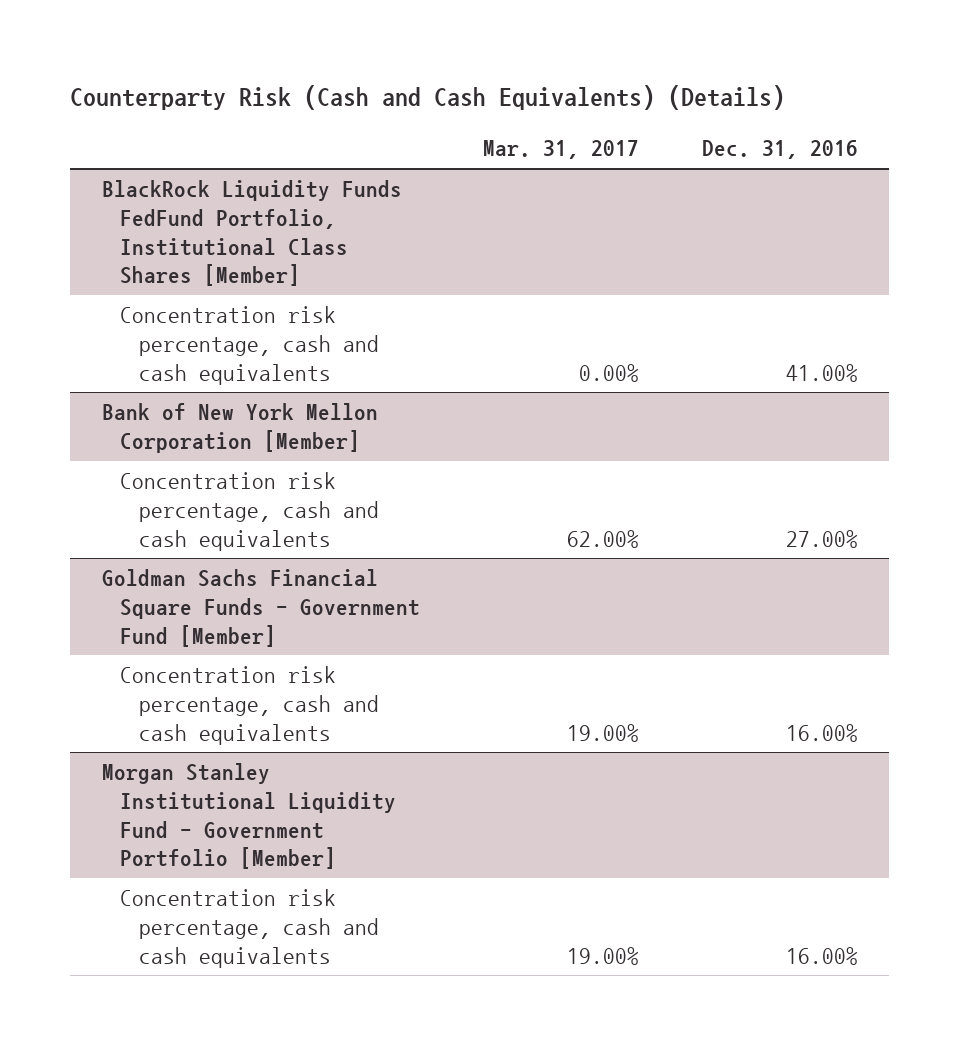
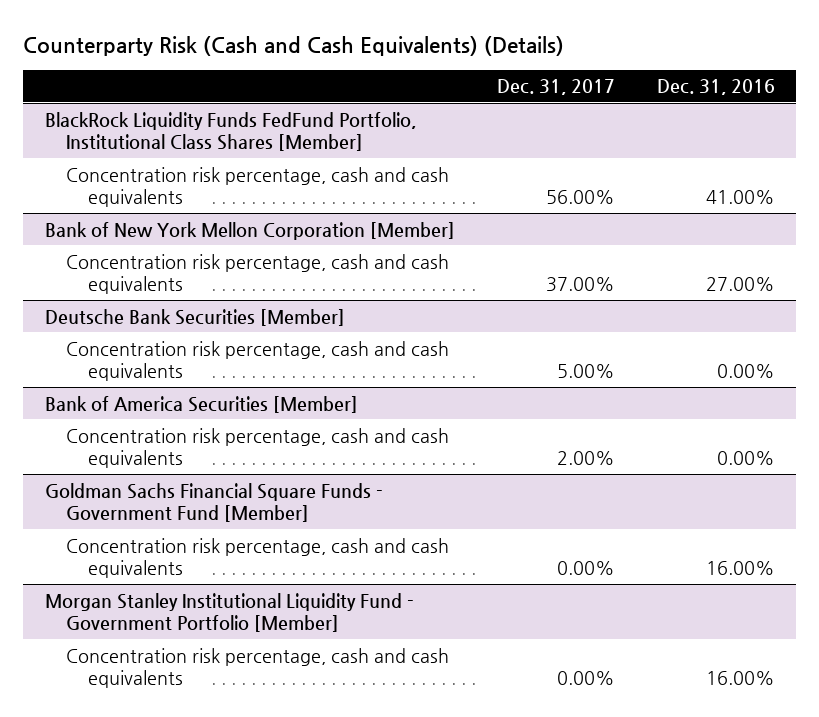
[483,140,640,160] Mar. 31, 2017 -> none
none -> [496,79,615,96] Dec. 31, 2017
none -> [44,308,345,326] Deutsche Bank Securities [Member]
none -> [66,340,450,381] Concentration risk percentage, cash and cash equivalents
none -> [44,395,358,413] Bank of America Securities [Member]
none -> [66,427,450,468] Concentration risk percentage, cash and cash equivalents

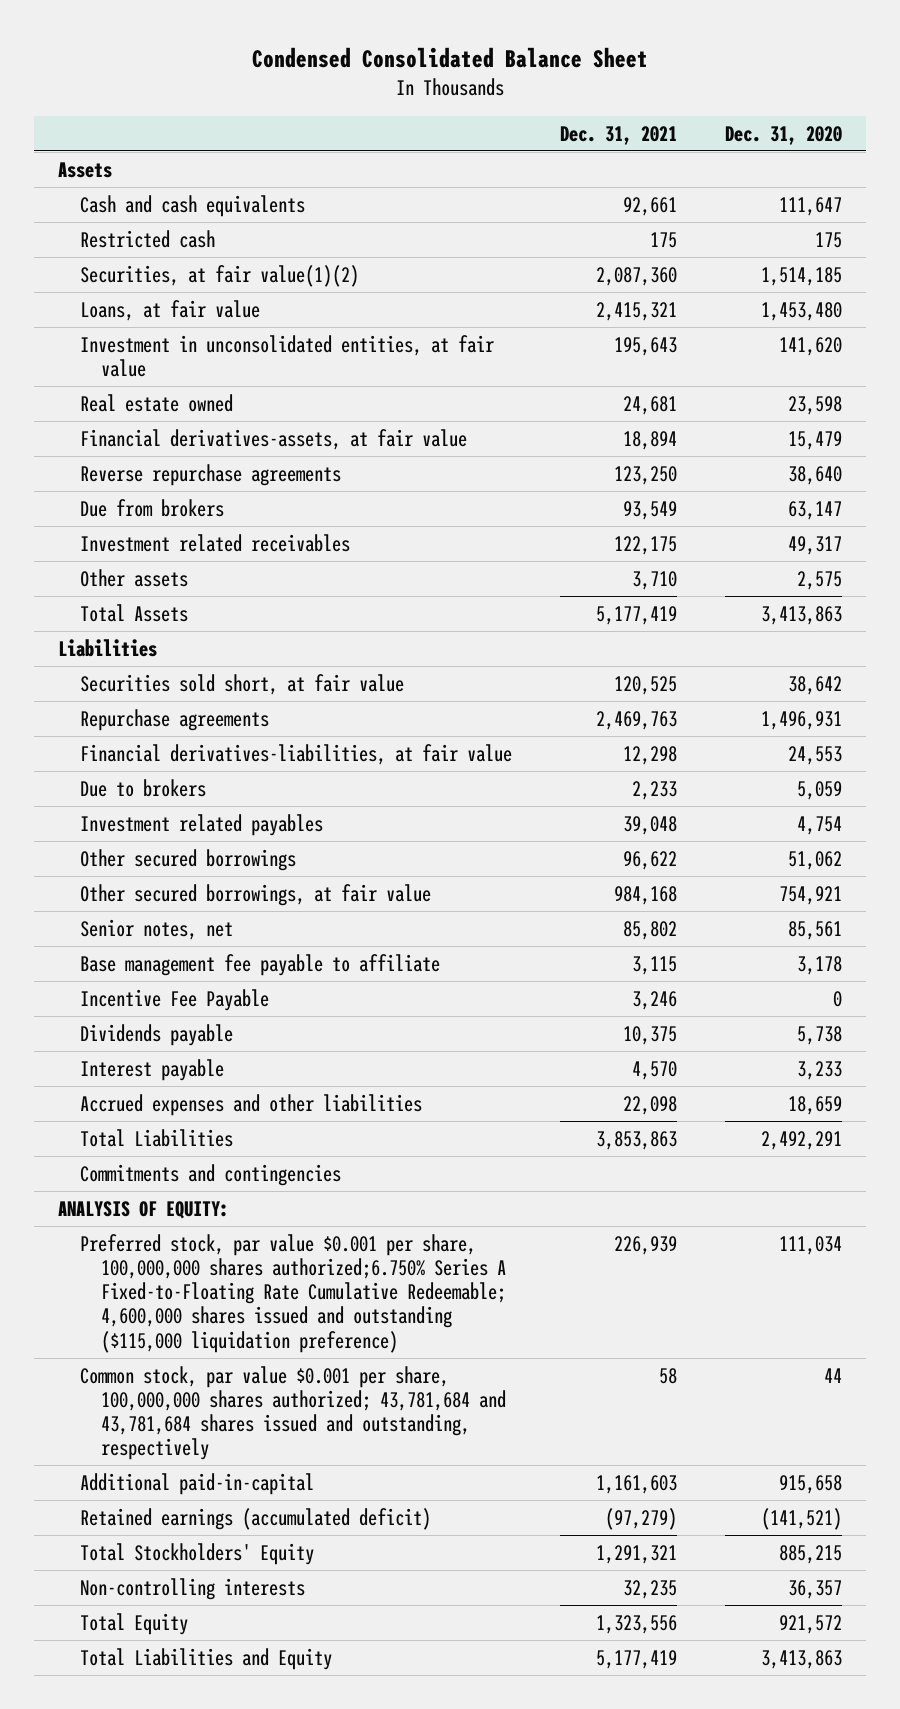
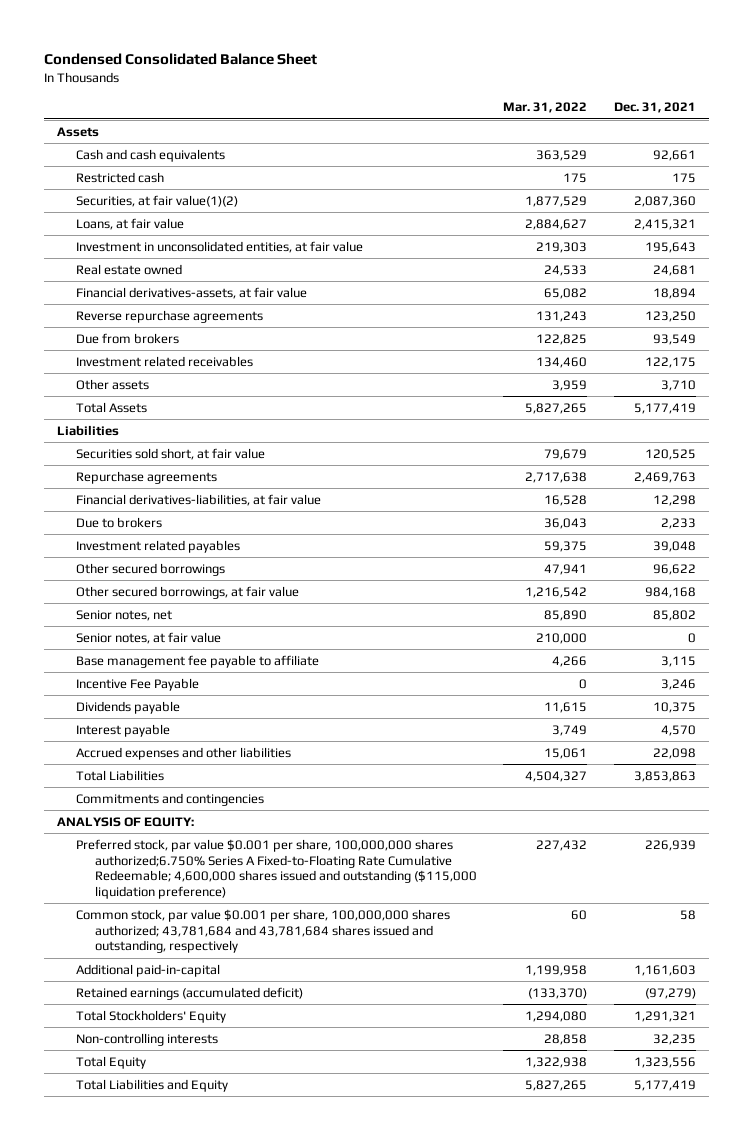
[724,125,842,145] Dec. 31, 2020 -> none
none -> [503,102,588,114] Mar. 31, 2022
none -> [76,631,222,644] Senior notes, at fair value

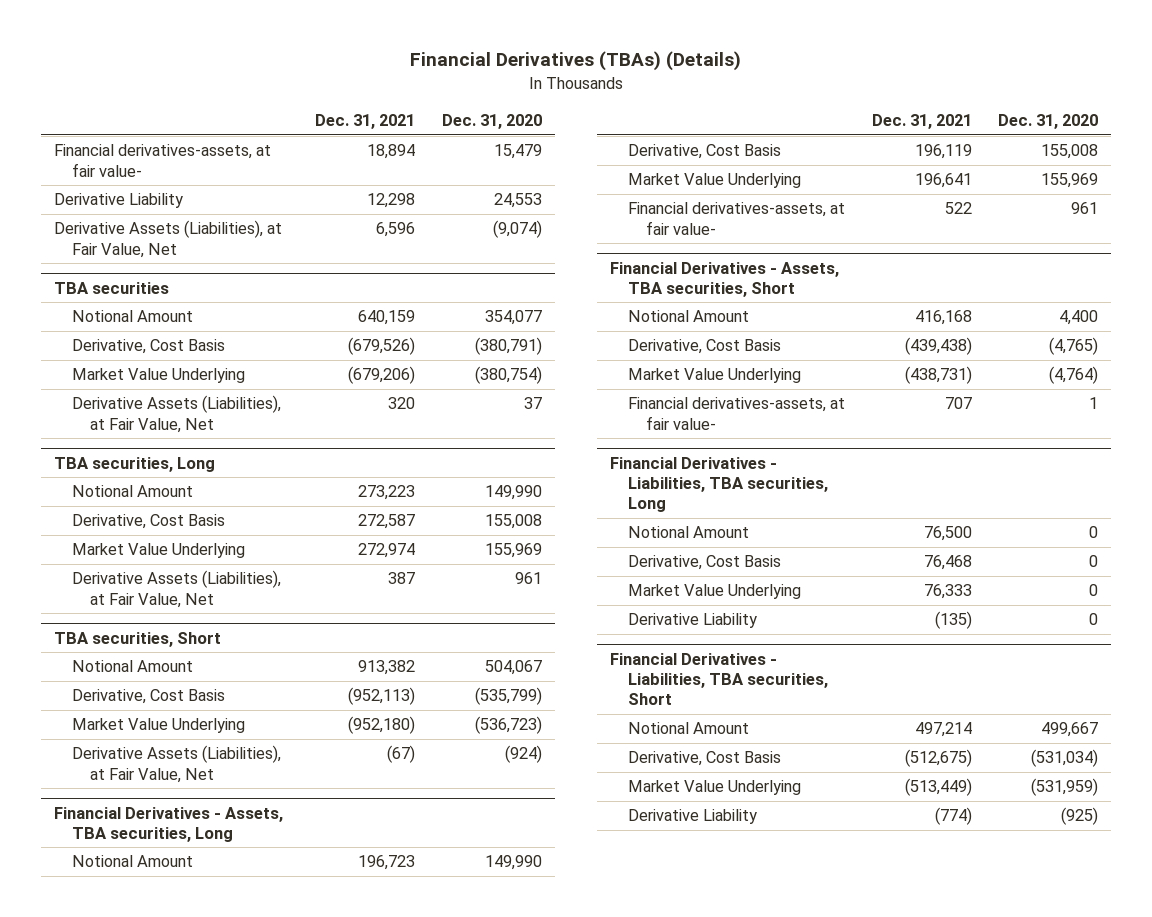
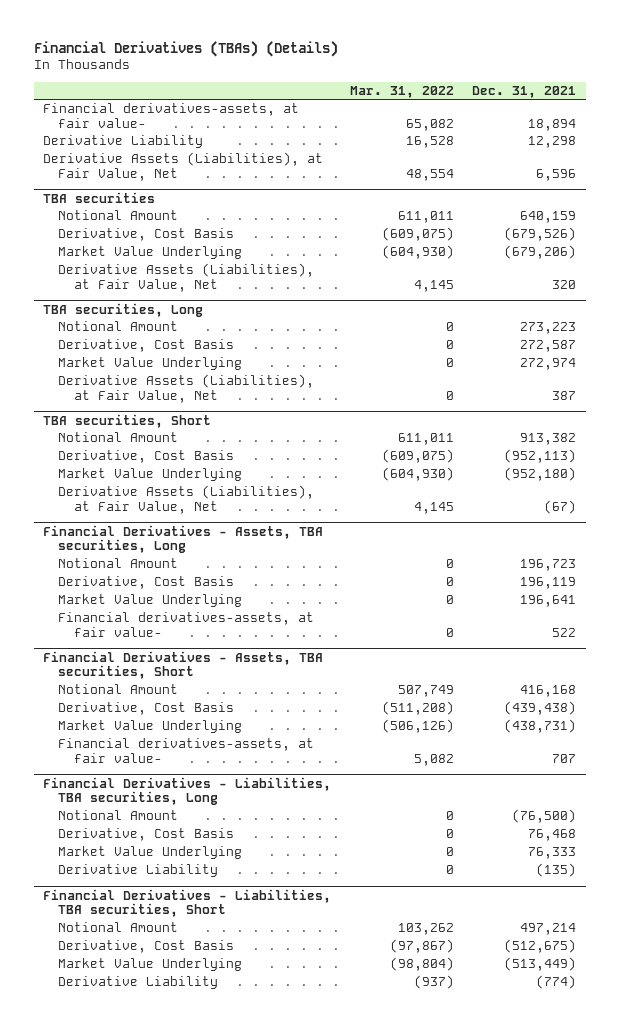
[441,114,542,130] Dec. 31, 2020 -> none
none -> [349,85,454,98] Mar. 31, 2022
[923,526,972,542] 76,500 -> [512,809,577,824] (76,500)

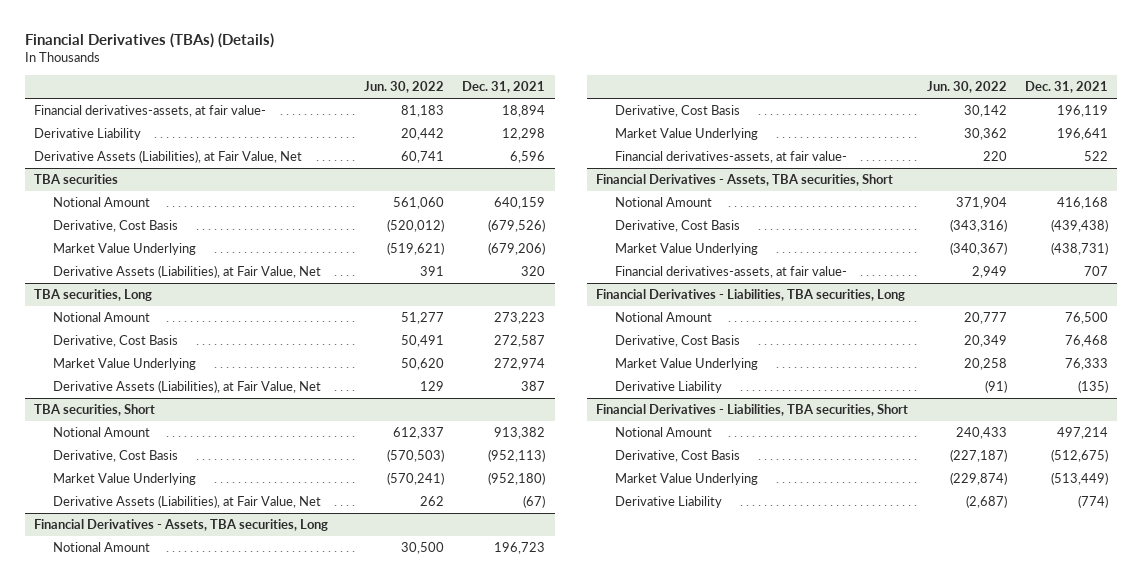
[349,85,454,98] Mar. 31, 2022 -> none
none -> [364,81,445,94] Jun. 30, 2022
[512,809,577,824] (76,500) -> [1065,312,1109,325] 76,500

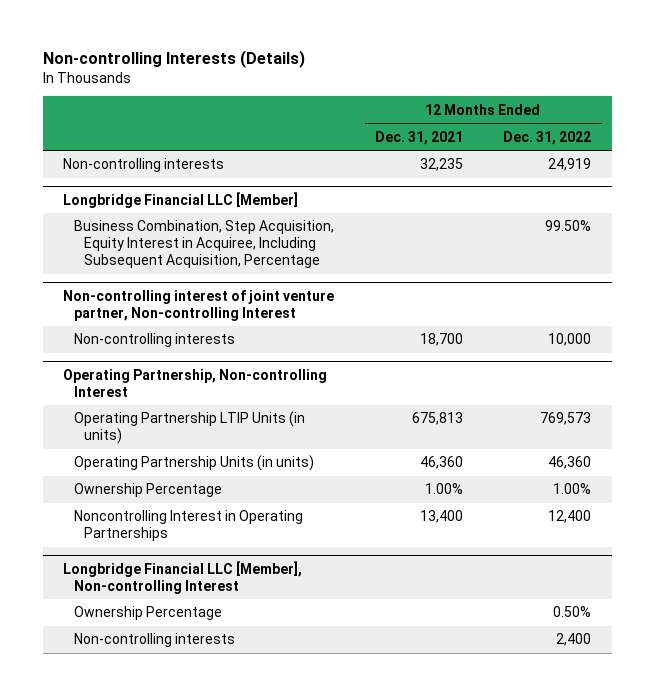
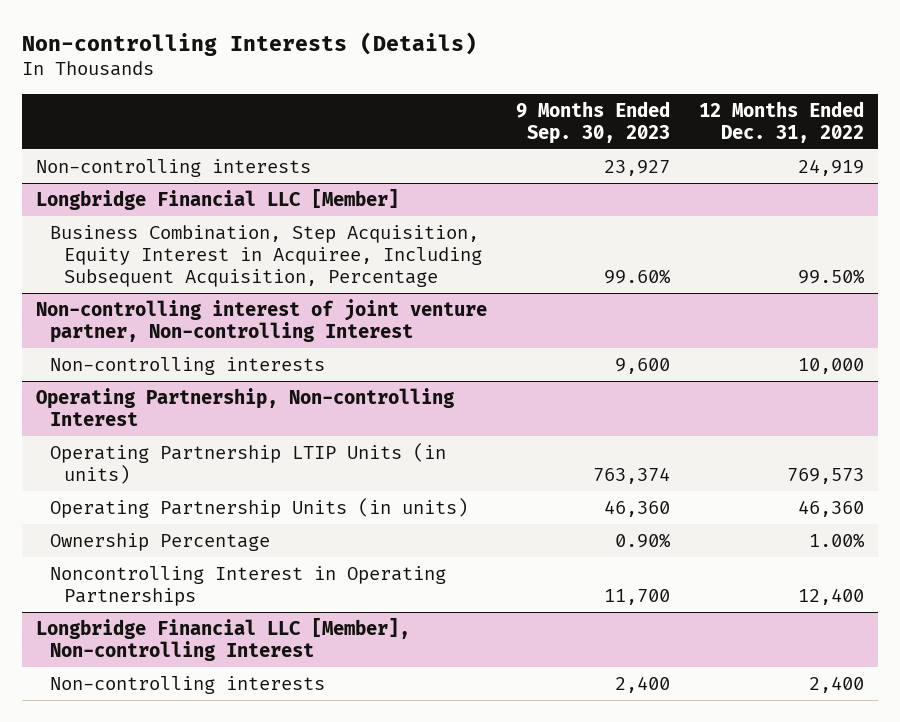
[374,130,463,145] Dec. 31, 2021 -> none
none -> [516,100,671,144] 9 Months Ended Sep. 30, 2023
[73,606,222,621] Ownership Percentage -> none

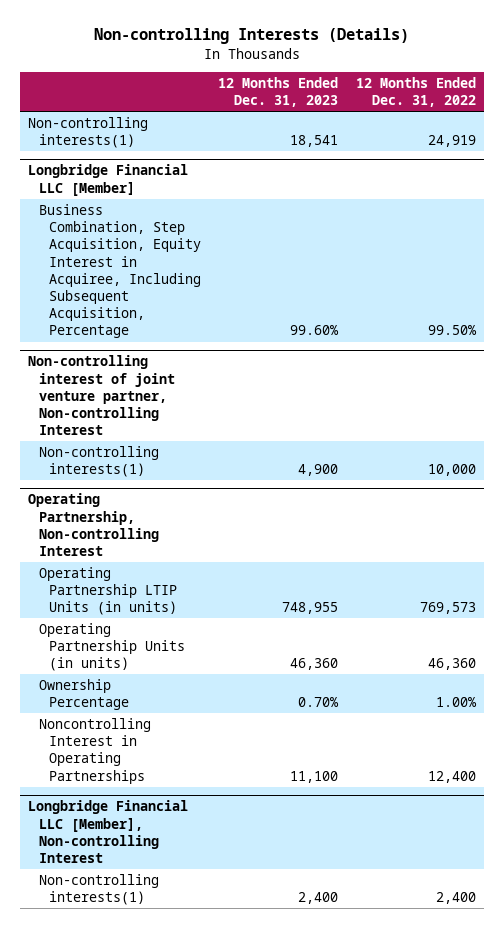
[516,100,671,144] 9 Months Ended Sep. 30, 2023 -> none
none -> [218,77,339,108] 12 Months Ended Dec. 31, 2023
[36,159,312,178] Non-controlling interests -> [28,116,149,149] Non-controlling interests(1)
[50,357,326,376] Non-controlling interests -> [38,445,159,478] Non-controlling interests(1)
[50,676,326,695] Non-controlling interests -> [38,873,159,906] Non-controlling interests(1)

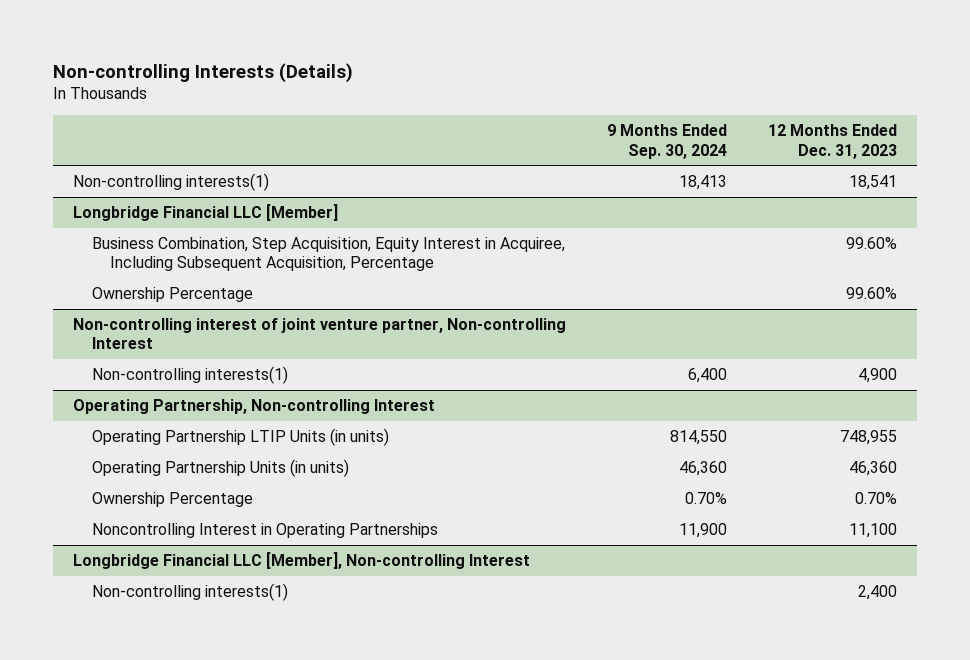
[355,77,476,108] 12 Months Ended Dec. 31, 2022 -> none
none -> [606,124,727,159] 9 Months Ended Sep. 30, 2024
none -> [91,286,253,302] Ownership Percentage

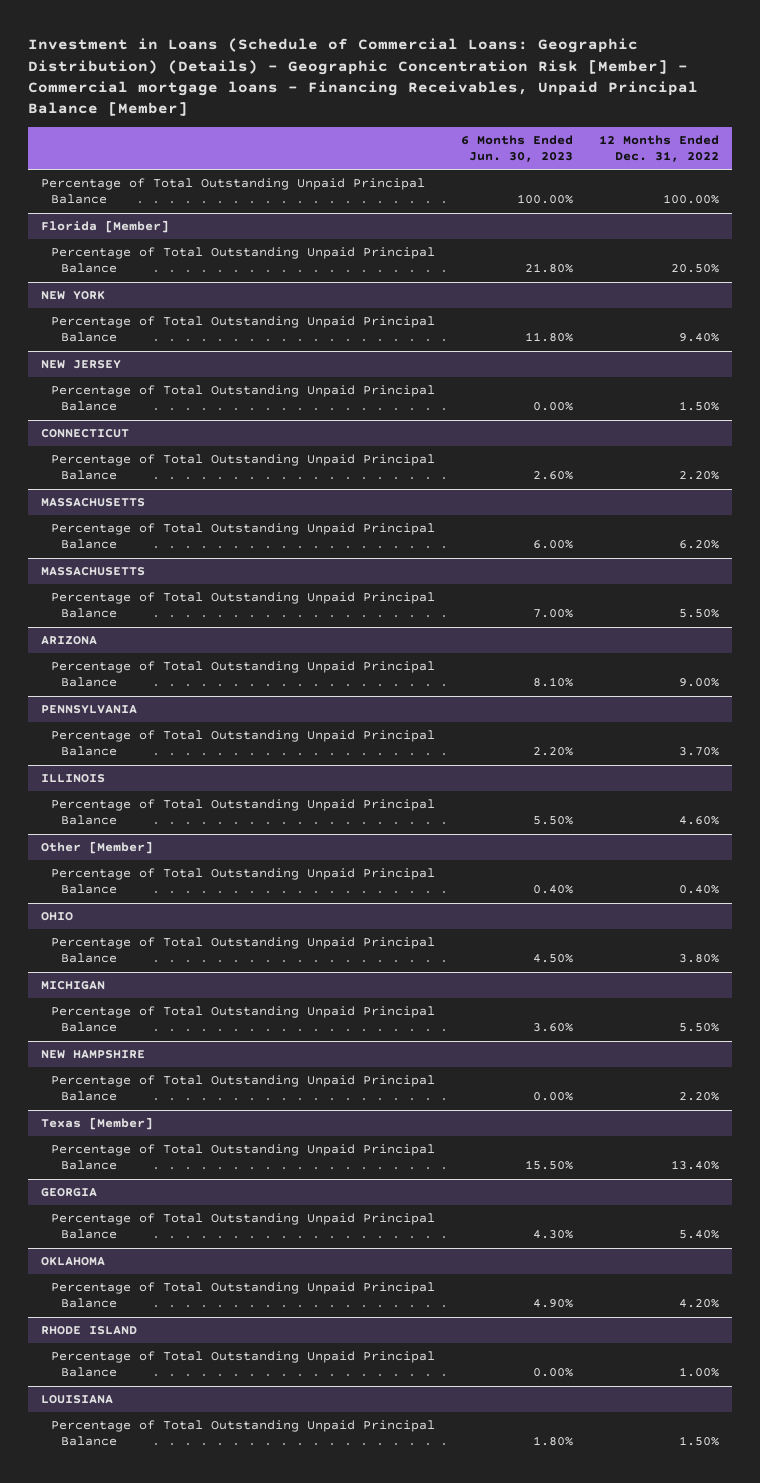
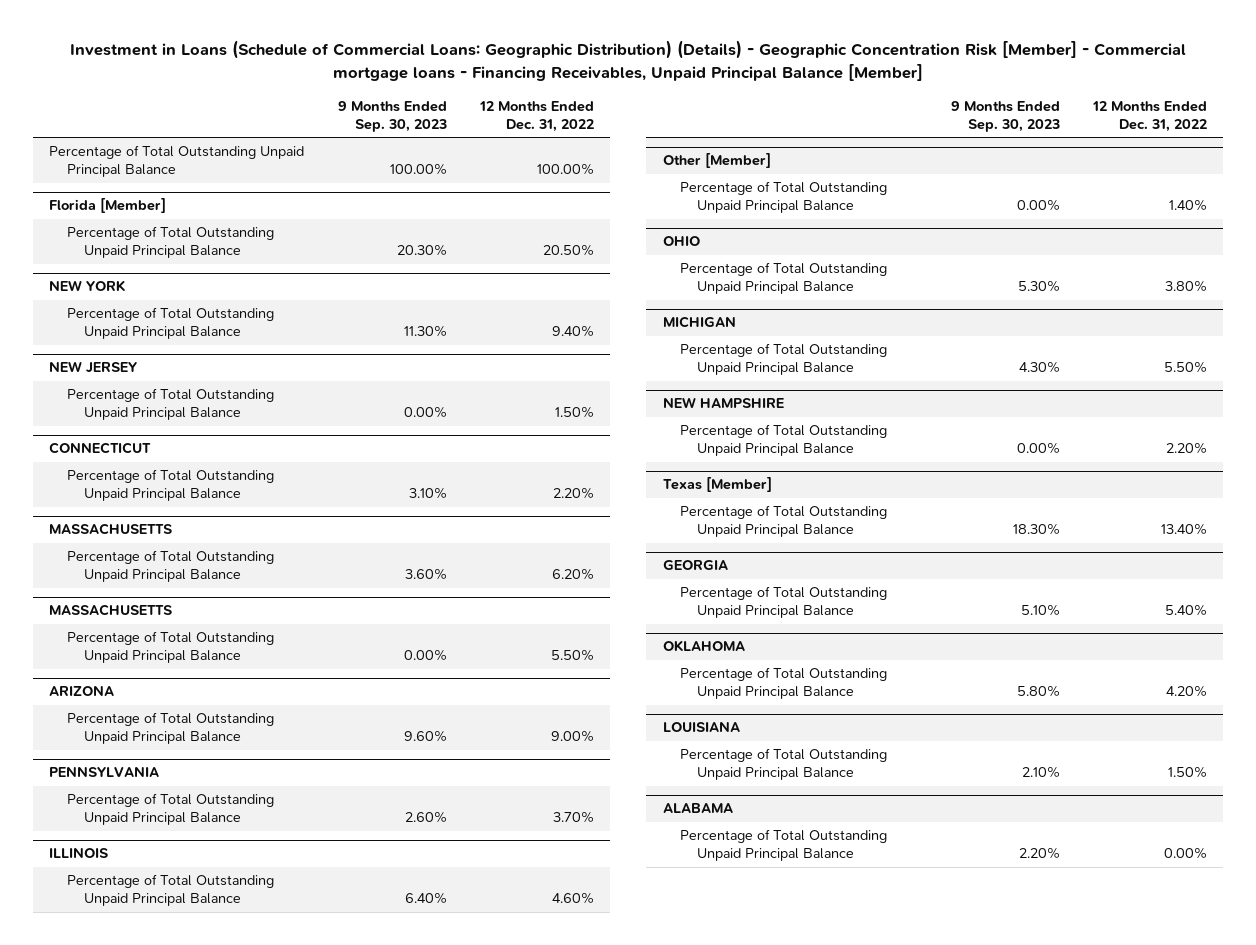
[461,135,574,163] 6 Months Ended Jun. 30, 2023 -> none
none -> [337,100,447,133] 9 Months Ended Sep. 30, 2023
[679,885,720,895] 0.40% -> [1168,199,1207,212] 1.40%
[41,1326,138,1336] RHODE ISLAND -> none
[51,1351,436,1378] Percentage of Total Outstanding Unpaid Principal Balance -> none
none -> [662,803,733,814] ALABAMA
none -> [679,829,887,862] Percentage of Total Outstanding Unpaid Principal Balance

